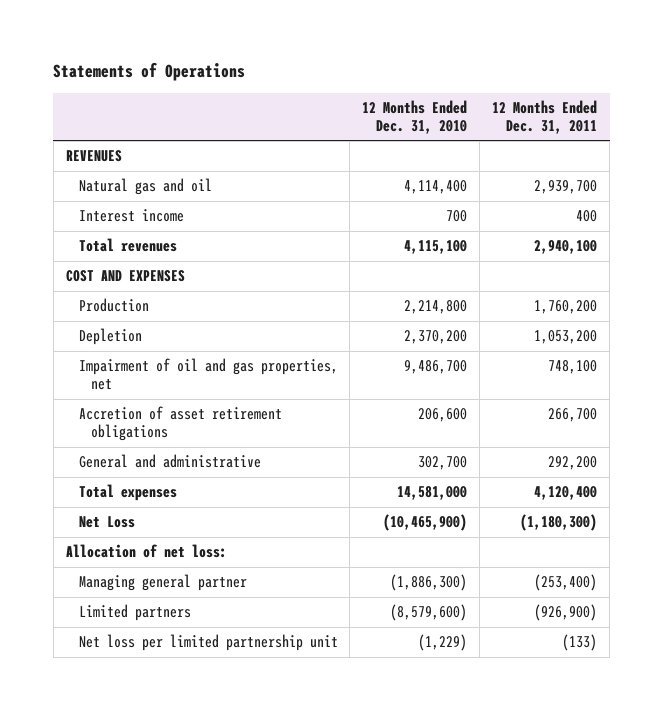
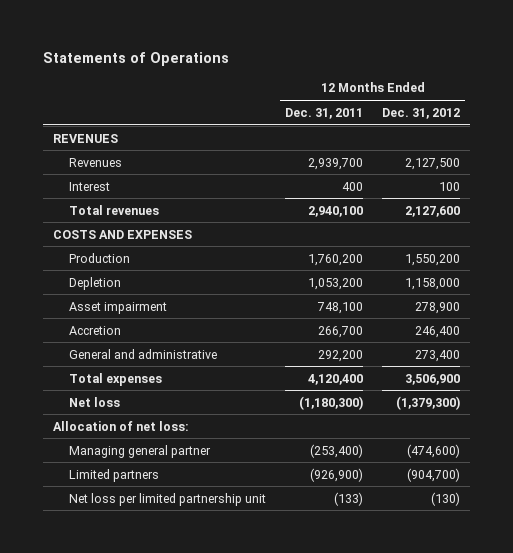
[362,99,468,134] 12 Months Ended Dec. 31, 2010 -> none
none -> [382,107,461,119] Dec. 31, 2012
[78,178,212,196] Natural gas and oil -> [68,157,122,167] Revenues
[78,209,184,223] Interest income -> [68,181,110,191] Interest
[65,270,185,283] COST AND EXPENSES -> [52,229,192,239] COSTS AND EXPENSES
[78,358,338,391] Impairment of oil and gas properties, net -> [68,301,167,314] Asset impairment
[78,406,282,442] Accretion of asset retirement obligations -> [68,325,121,335] Accretion
[78,516,135,529] Net Loss -> [68,396,120,407] Net loss

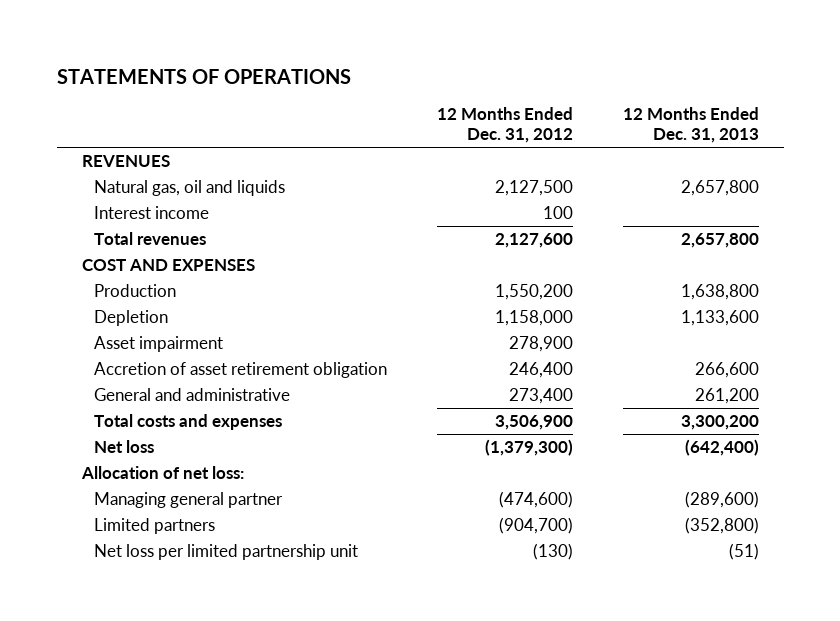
[43,52,230,67] Statements of Operations -> [56,68,351,84] STATEMENTS OF OPERATIONS
[284,107,363,119] Dec. 31, 2011 -> none
none -> [622,107,759,144] 12 Months Ended Dec. 31, 2013
[68,157,122,167] Revenues -> [94,180,286,197] Natural gas, oil and liquids
[68,181,110,191] Interest -> [94,206,210,220] Interest income
[52,229,192,239] COSTS AND EXPENSES -> [81,259,255,272] COST AND EXPENSES
[68,325,121,335] Accretion -> [94,362,388,379] Accretion of asset retirement obligation
[68,372,162,386] Total expenses -> [94,414,283,431] Total costs and expenses

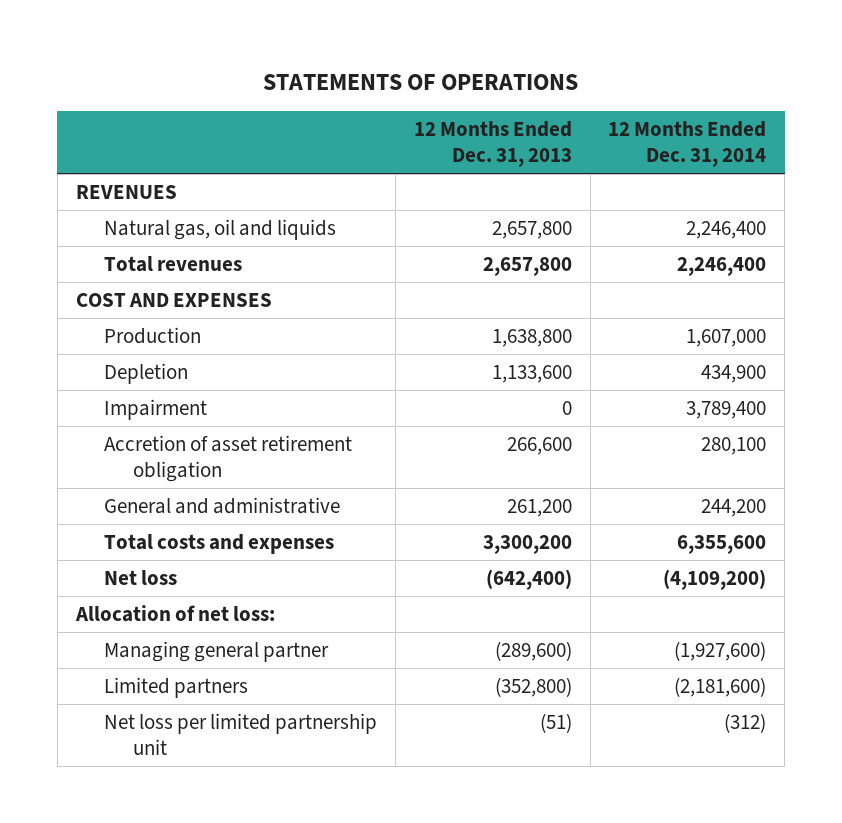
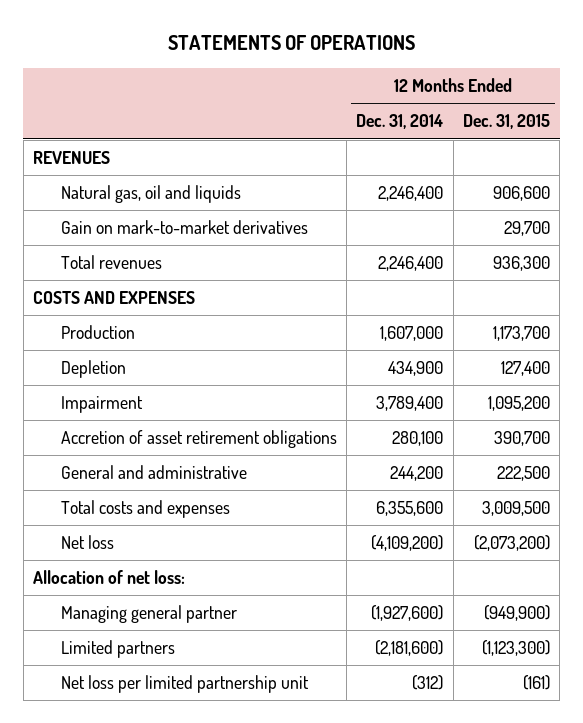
[413,121,572,168] 12 Months Ended Dec. 31, 2013 -> none
none -> [463,114,551,130] Dec. 31, 2015
none -> [60,220,308,235] Gain on mark-to-market derivatives
[75,293,272,308] COST AND EXPENSES -> [32,291,195,305] COSTS AND EXPENSES
[104,435,353,482] Accretion of asset retirement obligation -> [60,430,337,449] Accretion of asset retirement obligations

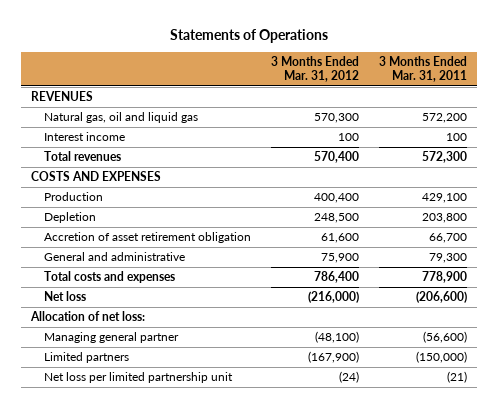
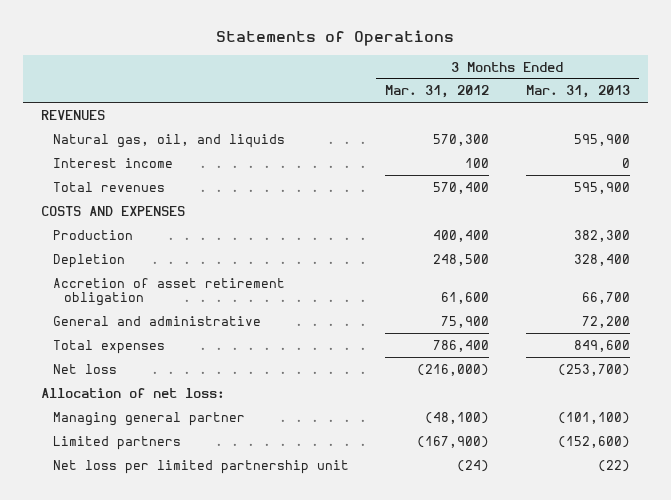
[379,56,468,83] 3 Months Ended Mar. 31, 2011 -> none
none -> [525,85,630,99] Mar. 31, 2013
[43,112,198,124] Natural gas, oil and liquid gas -> [52,133,285,148] Natural gas, oil, and liquids
[43,271,175,284] Total costs and expenses -> [52,339,165,354] Total expenses

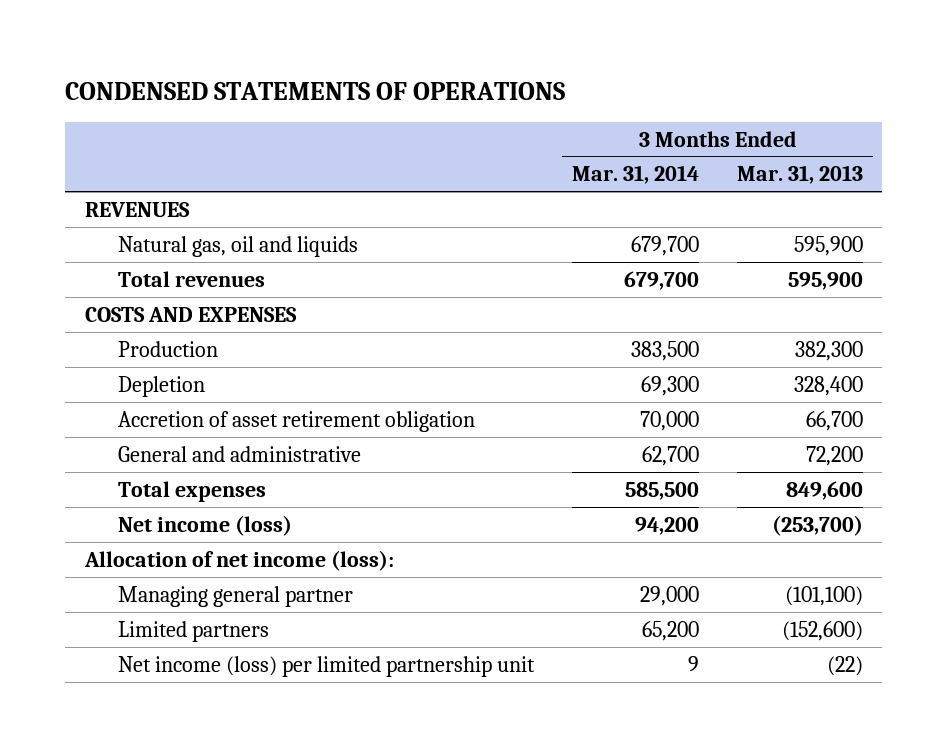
[216,30,455,47] Statements of Operations -> [65,81,566,100] CONDENSED STATEMENTS OF OPERATIONS
[385,85,490,99] Mar. 31, 2012 -> none
none -> [571,165,699,185] Mar. 31, 2014
[52,157,173,168] Interest income -> none
[52,133,285,148] Natural gas, oil, and liquids -> [117,235,358,257] Natural gas, oil and liquids
[52,363,117,374] Net loss -> [117,514,292,536] Net income (loss)
[41,387,226,398] Allocation of net loss: -> [83,549,394,571] Allocation of net income (loss):
[52,459,349,474] Net loss per limited partnership unit -> [117,655,535,677] Net income (loss) per limited partnership unit

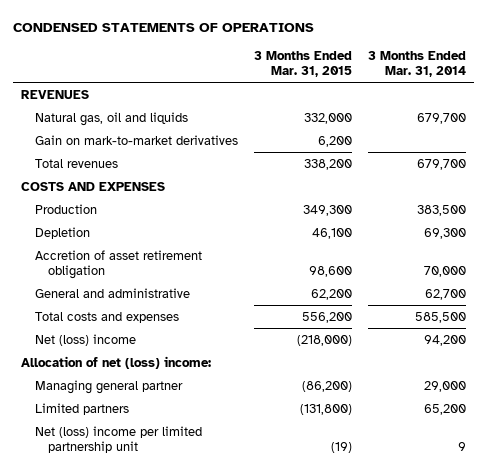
[737,165,864,185] Mar. 31, 2013 -> none
none -> [253,51,352,78] 3 Months Ended Mar. 31, 2015
none -> [34,134,238,145] Gain on mark-to-market derivatives
[117,480,266,502] Total expenses -> [34,311,179,323] Total costs and expenses
[117,514,292,536] Net income (loss) -> [34,333,136,346] Net (loss) income
[83,549,394,571] Allocation of net income (loss): -> [20,355,211,369] Allocation of net (loss) income:
[117,655,535,677] Net income (loss) per limited partnership unit -> [34,425,202,453] Net (loss) income per limited partnership unit

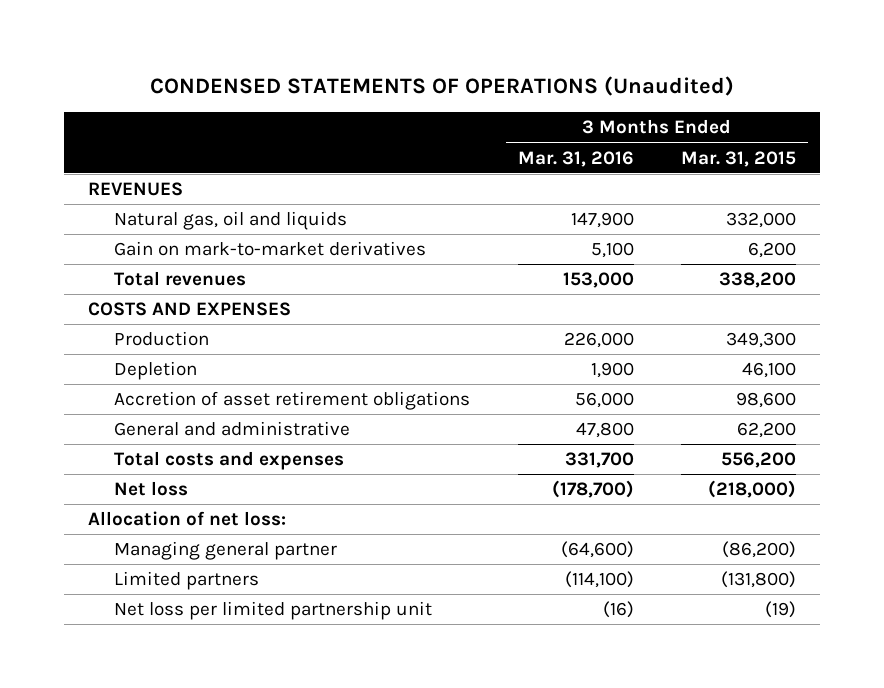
[12,22,314,32] CONDENSED STATEMENTS OF OPERATIONS -> [150,76,735,97] CONDENSED STATEMENTS OF OPERATIONS (Unaudited)
[367,51,466,78] 3 Months Ended Mar. 31, 2014 -> none
none -> [517,150,634,167] Mar. 31, 2016
[34,249,202,279] Accretion of asset retirement obligation -> [113,391,470,411] Accretion of asset retirement obligations
[34,333,136,346] Net (loss) income -> [113,481,188,497] Net loss
[20,355,211,369] Allocation of net (loss) income: -> [87,511,286,527] Allocation of net loss:
[34,425,202,453] Net (loss) income per limited partnership unit -> [113,601,432,621] Net loss per limited partnership unit

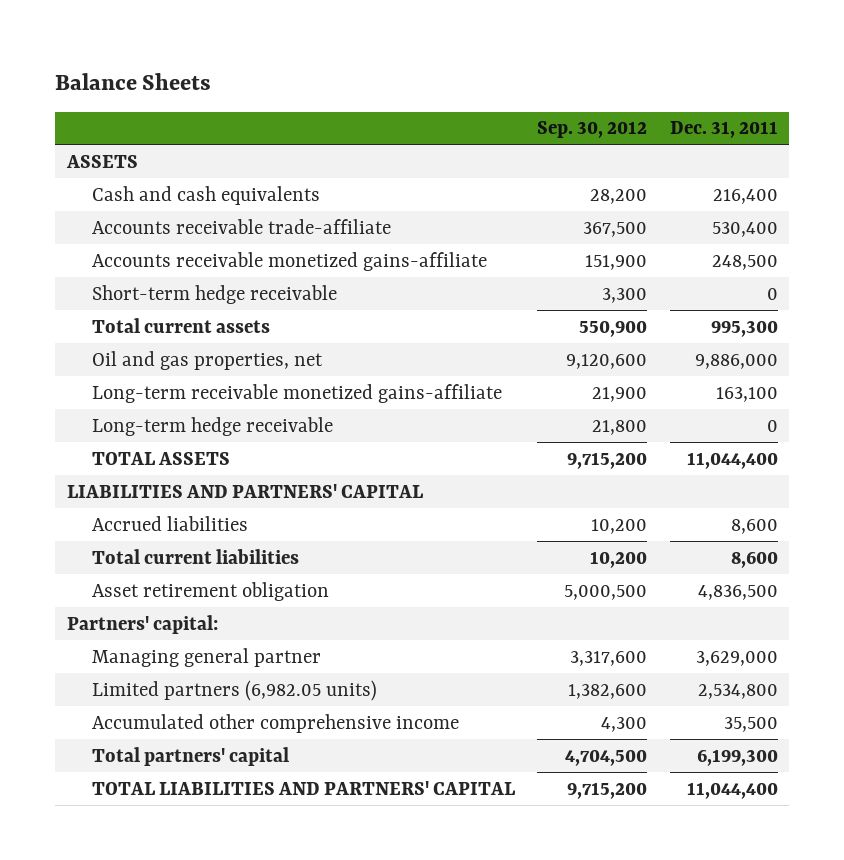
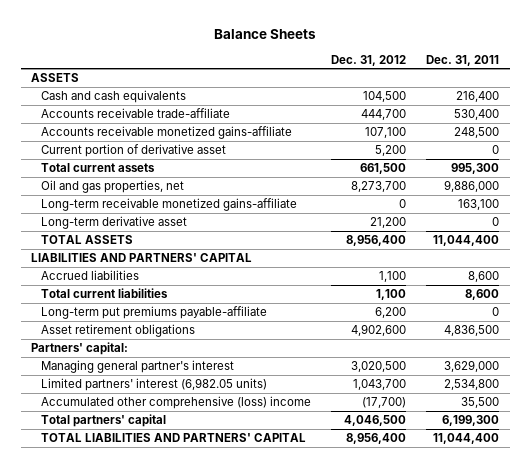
[537,121,648,139] Sep. 30, 2012 -> none
none -> [331,54,407,66] Dec. 31, 2012
[91,284,337,304] Short-term hedge receivable -> [40,144,226,158] Current portion of derivative asset
[91,416,333,436] Long-term hedge receivable -> [40,216,187,230] Long-term derivative asset
none -> [40,306,267,320] Long-term put premiums payable-affiliate
[91,581,329,601] Asset retirement obligation -> [40,324,195,338] Asset retirement obligations
[91,647,321,667] Managing general partner -> [40,360,234,374] Managing general partner's interest
[91,679,377,701] Limited partners (6,982.05 units) -> [40,378,267,392] Limited partners' interest (6,982.05 units)
[91,713,459,733] Accumulated other comprehensive income -> [40,396,311,410] Accumulated other comprehensive (loss) income

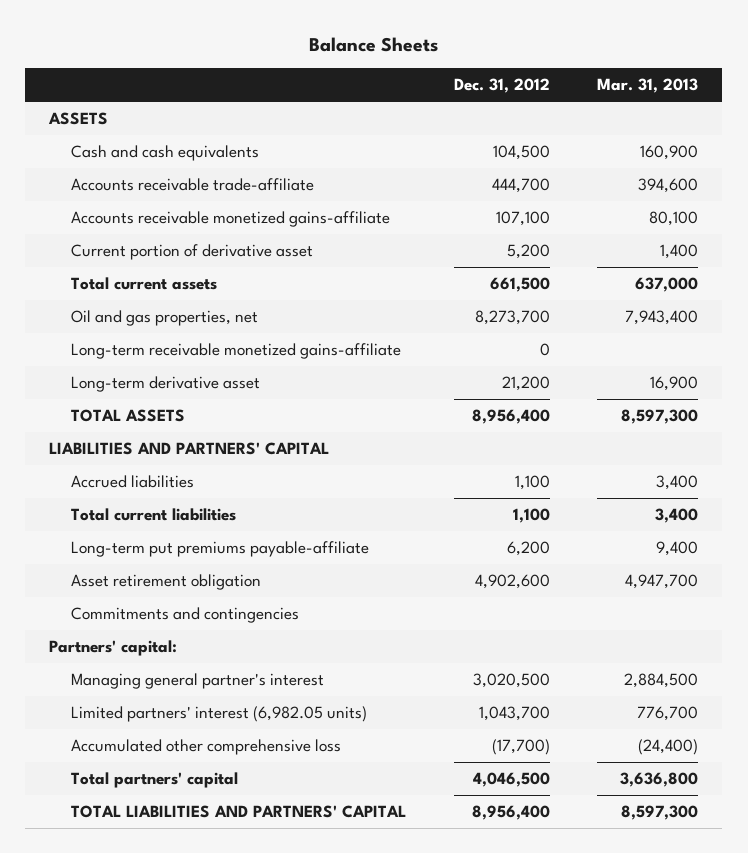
[426,54,500,66] Dec. 31, 2011 -> none
none -> [597,78,699,94] Mar. 31, 2013
[40,324,195,338] Asset retirement obligations -> [70,573,261,590] Asset retirement obligation
none -> [70,606,299,623] Commitments and contingencies
[40,396,311,410] Accumulated other comprehensive (loss) income -> [70,738,341,755] Accumulated other comprehensive loss

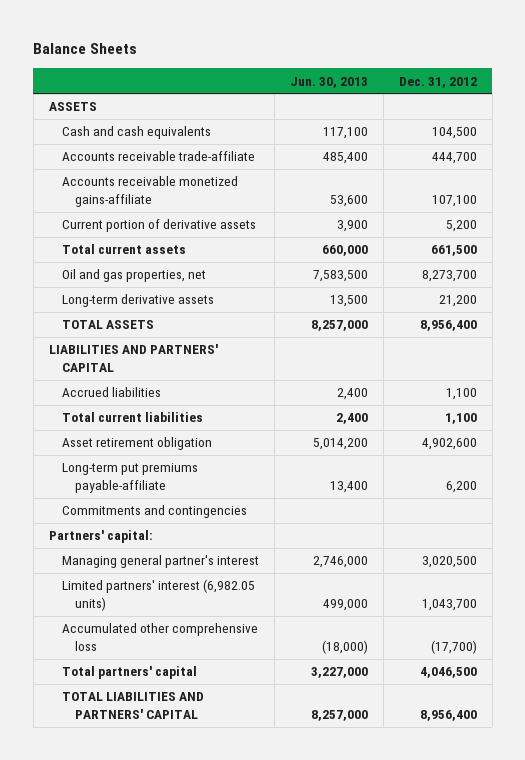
[597,78,699,94] Mar. 31, 2013 -> none
none -> [289,76,368,88] Jun. 30, 2013
[70,243,313,260] Current portion of derivative asset -> [62,219,257,233] Current portion of derivative assets
[70,342,401,359] Long-term receivable monetized gains-affiliate -> none
[70,375,260,392] Long-term derivative asset -> [62,294,215,308] Long-term derivative assets
[70,540,369,557] Long-term put premiums payable-affiliate -> [62,463,199,494] Long-term put premiums payable-affiliate

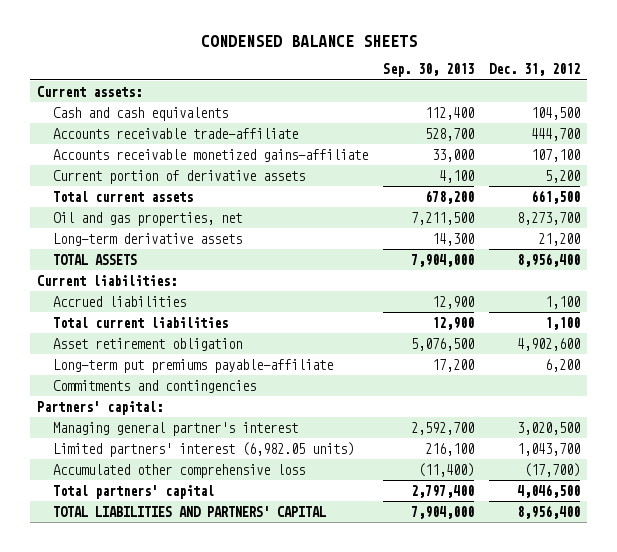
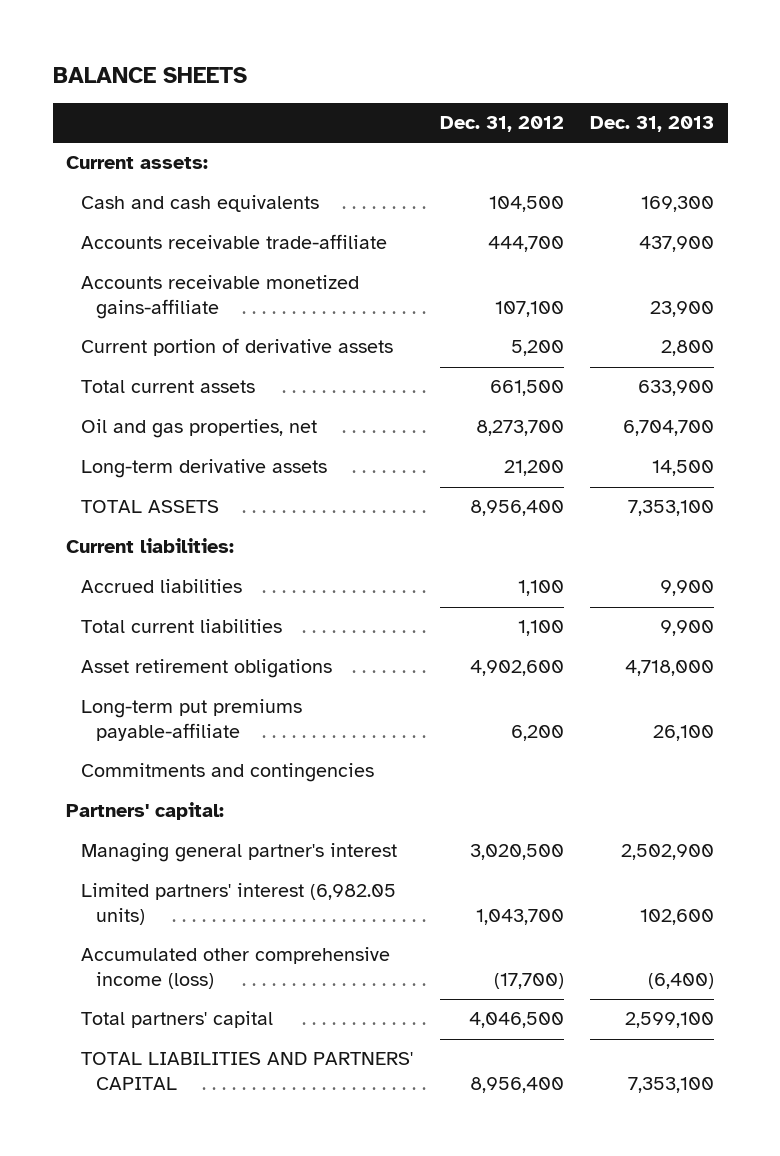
[200,35,417,48] CONDENSED BALANCE SHEETS -> [52,67,247,84] BALANCE SHEETS
[382,63,474,78] Sep. 30, 2013 -> none
none -> [590,115,715,132] Dec. 31, 2013
[53,337,243,351] Asset retirement obligation -> [80,659,332,679] Asset retirement obligations
[53,463,306,478] Accumulated other comprehensive loss -> [80,947,390,990] Accumulated other comprehensive income (loss)

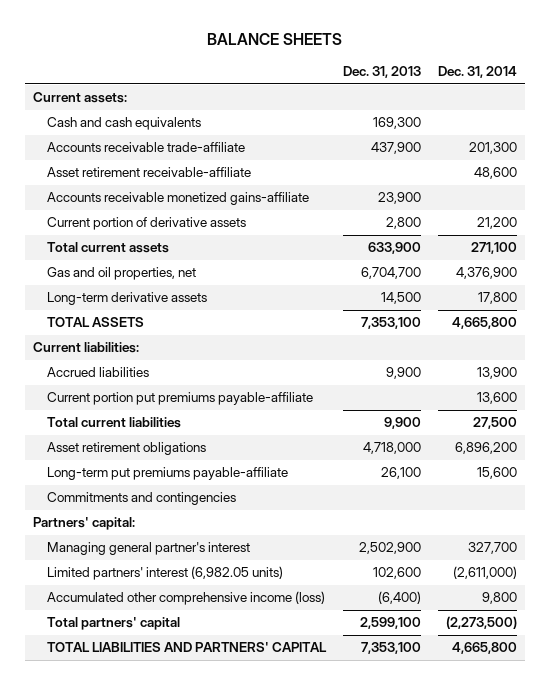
[439,115,564,132] Dec. 31, 2012 -> none
none -> [437,65,517,78] Dec. 31, 2014
none -> [46,167,251,178] Asset retirement receivable-affiliate
[80,419,317,439] Oil and gas properties, net -> [46,267,196,281] Gas and oil properties, net
none -> [46,392,313,406] Current portion put premiums payable-affiliate

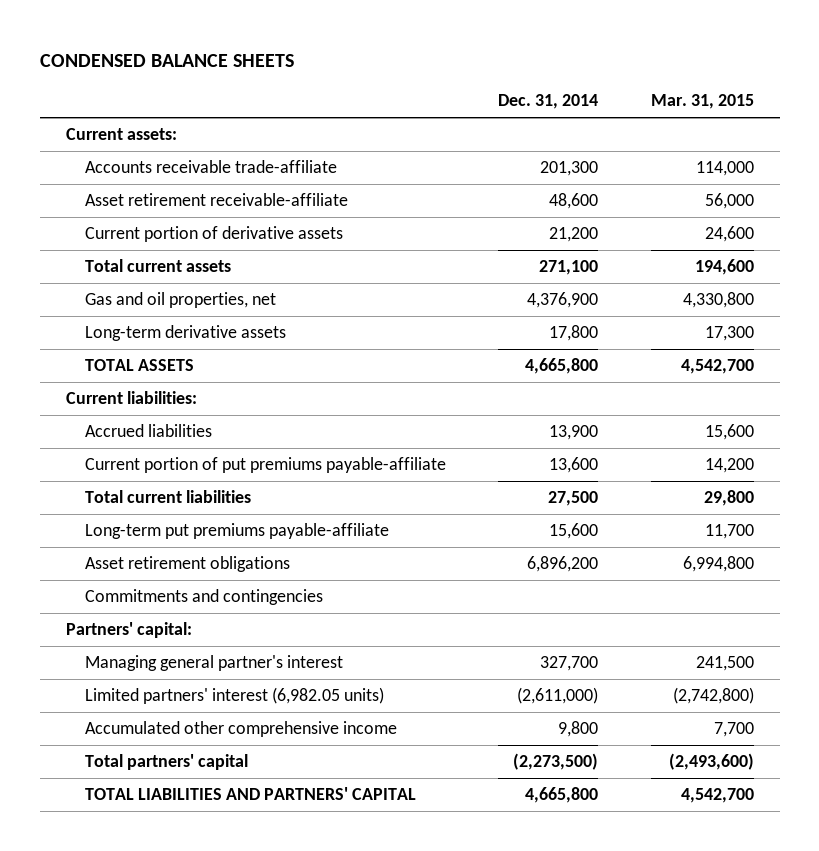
[206,33,342,46] BALANCE SHEETS -> [39,53,294,67] CONDENSED BALANCE SHEETS
[342,65,421,78] Dec. 31, 2013 -> none
none -> [650,94,754,110] Mar. 31, 2015
[46,117,201,131] Cash and cash equivalents -> none
[46,192,309,206] Accounts receivable monetized gains-affiliate -> none
[46,392,313,406] Current portion put premiums payable-affiliate -> [85,457,447,474] Current portion of put premiums payable-affiliate
[46,442,206,456] Asset retirement obligations -> [85,556,291,573] Asset retirement obligations
[46,591,325,606] Accumulated other comprehensive income (loss) -> [85,721,398,738] Accumulated other comprehensive income

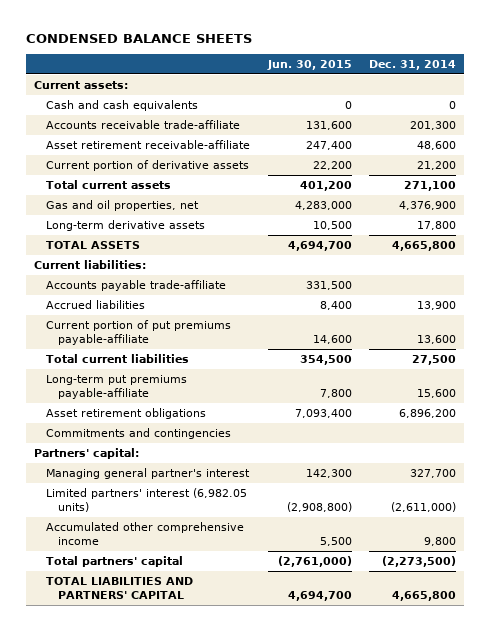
[650,94,754,110] Mar. 31, 2015 -> none
none -> [266,59,352,70] Jun. 30, 2015
none -> [46,100,199,112] Cash and cash equivalents
none -> [46,280,227,292] Accounts payable trade-affiliate

